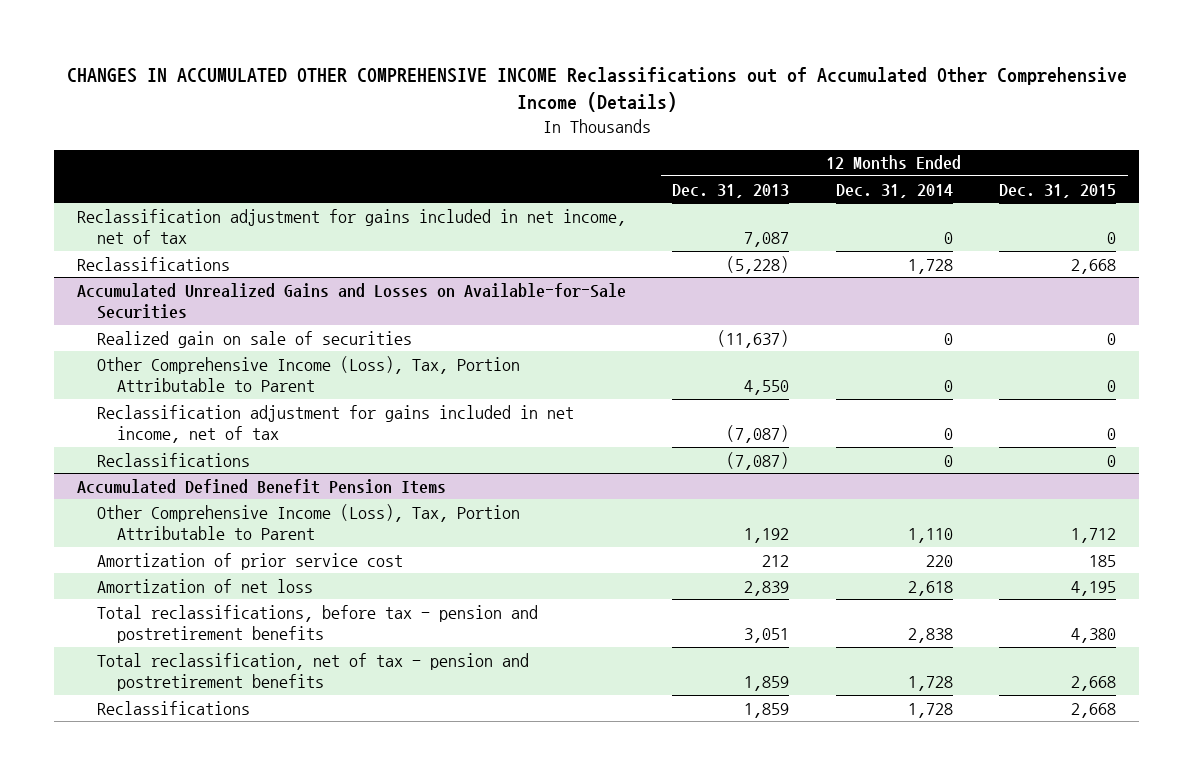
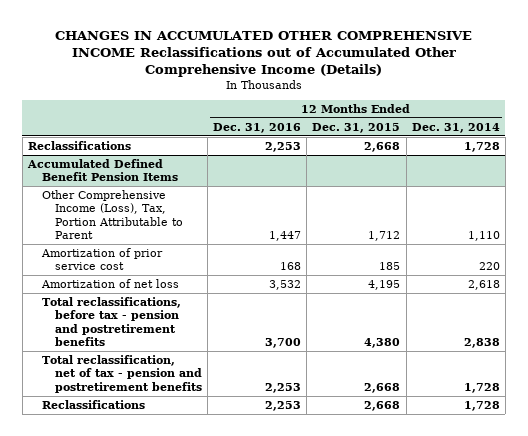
[672,183,790,198] Dec. 31, 2013 -> none
none -> [213,122,302,133] Dec. 31, 2016
[77,208,627,245] Reclassification adjustment for gains included in net income, net of tax -> none
[77,282,627,320] Accumulated Unrealized Gains and Losses on Available-for-Sale Securities -> none
[96,330,412,348] Realized gain on sale of securities -> none
[96,355,520,393] Other Comprehensive Income (Loss), Tax, Portion Attributable to Parent -> none
[96,404,574,444] Reclassification adjustment for gains included in net income, net of tax -> none
[96,452,250,467] Reclassifications -> none

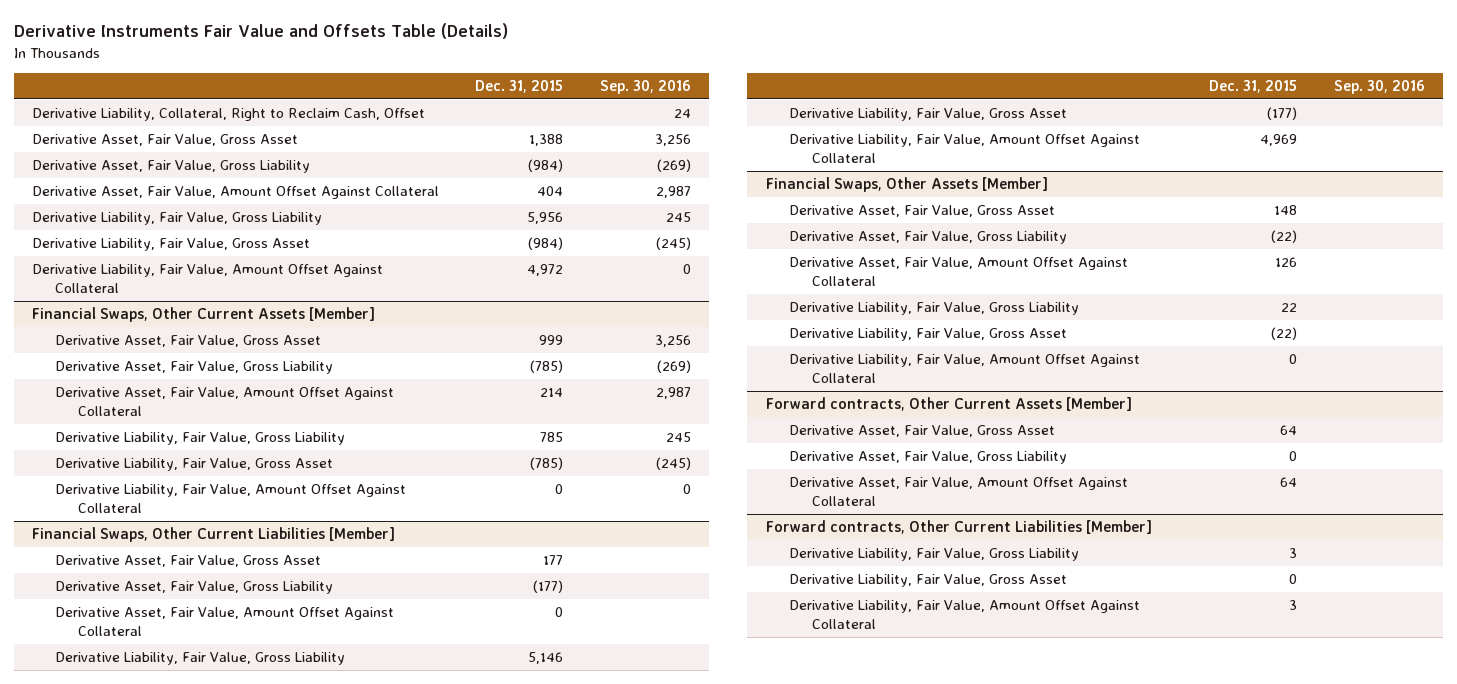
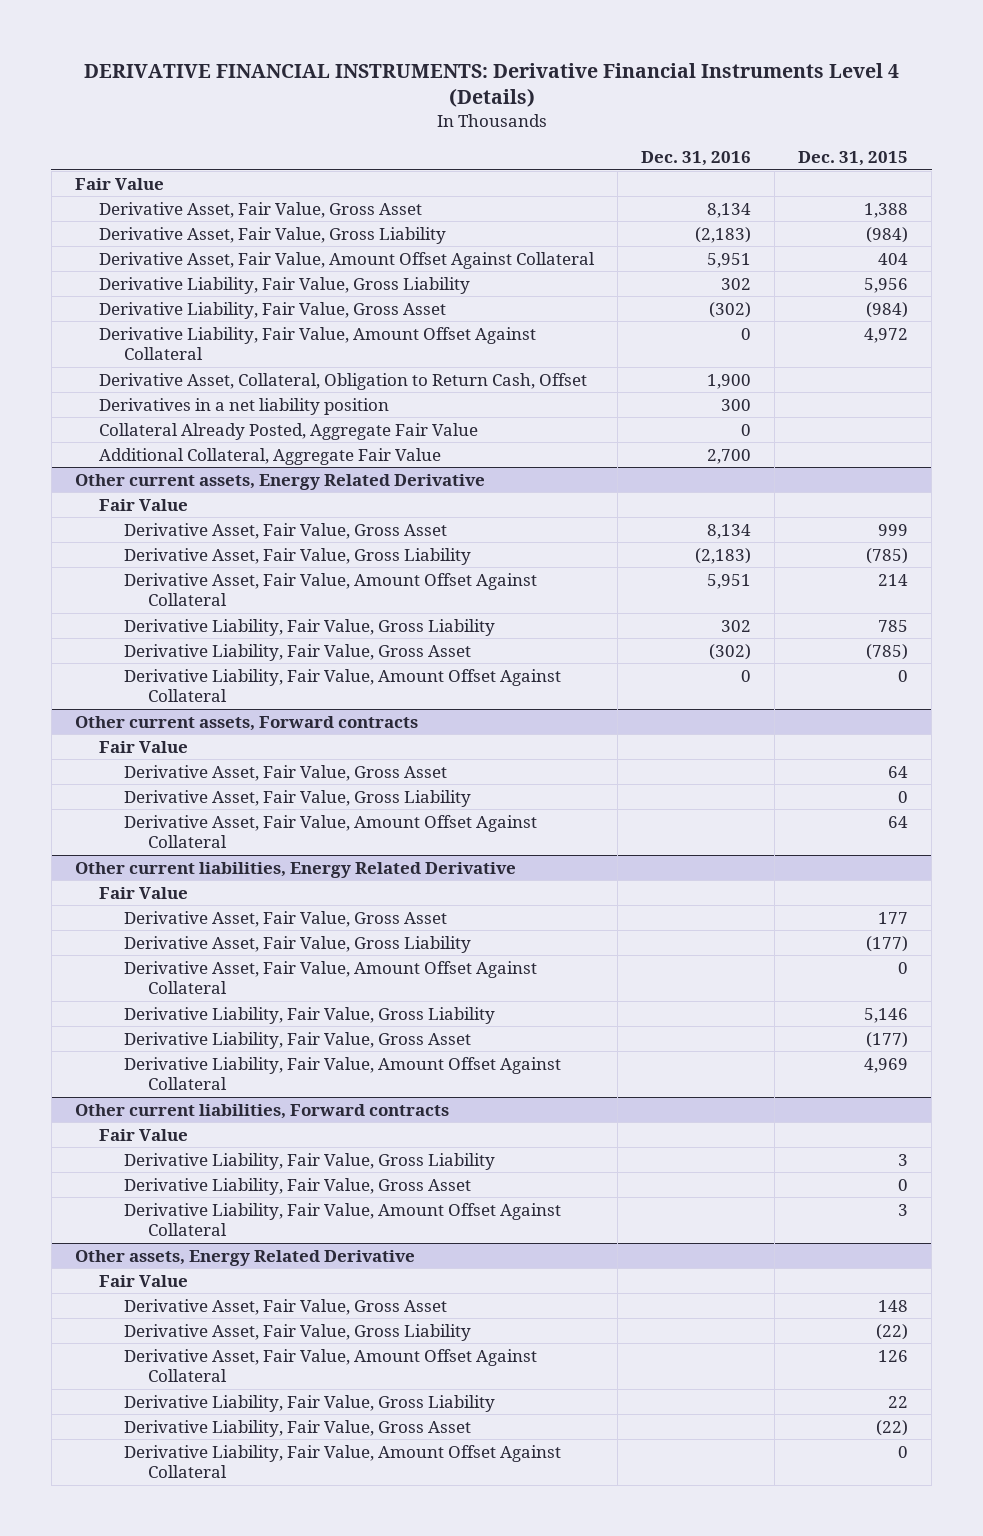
[13,23,508,40] Derivative Instruments Fair Value and Offsets Table (Details) -> [83,62,899,108] DERIVATIVE FINANCIAL INSTRUMENTS: Derivative Financial Instruments Level 4 (Details)
[600,80,692,95] Sep. 30, 2016 -> none
none -> [641,151,752,167] Dec. 31, 2016
[31,108,425,122] Derivative Liability, Collateral, Right to Reclaim Cash, Offset -> none
none -> [74,177,164,190] Fair Value
[31,307,375,323] Financial Swaps, Other Current Assets [Member] -> none
none -> [99,372,588,390] Derivative Asset, Collateral, Obligation to Return Cash, Offset
none -> [99,397,390,415] Derivatives in a net liability position
none -> [99,422,479,440] Collateral Already Posted, Aggregate Fair Value
none -> [99,447,442,465] Additional Collateral, Aggregate Fair Value
none -> [74,473,485,490] Other current assets, Energy Related Derivative
none -> [99,498,189,511] Fair Value
[31,527,395,543] Financial Swaps, Other Current Liabilities [Member] -> none
none -> [74,715,418,731] Other current assets, Forward contracts
none -> [99,740,189,753] Fair Value
none -> [123,764,447,781] Derivative Asset, Fair Value, Gross Asset
none -> [123,789,471,807] Derivative Asset, Fair Value, Gross Liability
none -> [123,814,537,849] Derivative Asset, Fair Value, Amount Offset Against Collateral
none -> [74,861,516,878] Other current liabilities, Energy Related Derivative
none -> [99,886,189,899] Fair Value
[765,177,1048,193] Financial Swaps, Other Assets [Member] -> none
none -> [74,1103,449,1119] Other current liabilities, Forward contracts
none -> [99,1128,189,1141] Fair Value
none -> [123,1152,495,1170] Derivative Liability, Fair Value, Gross Liability
none -> [123,1177,471,1195] Derivative Liability, Fair Value, Gross Asset
none -> [123,1202,561,1237] Derivative Liability, Fair Value, Amount Offset Against Collateral
none -> [74,1249,415,1266] Other assets, Energy Related Derivative
none -> [99,1274,189,1287] Fair Value
[765,397,1132,412] Forward contracts, Other Current Assets [Member] -> none
[788,425,1055,438] Derivative Asset, Fair Value, Gross Asset -> none
[788,451,1067,465] Derivative Asset, Fair Value, Gross Liability -> none
[788,477,1128,507] Derivative Asset, Fair Value, Amount Offset Against Collateral -> none
[765,520,1152,535] Forward contracts, Other Current Liabilities [Member] -> none
[788,548,1079,562] Derivative Liability, Fair Value, Gross Liability -> none
[788,574,1067,588] Derivative Liability, Fair Value, Gross Asset -> none
[788,600,1140,630] Derivative Liability, Fair Value, Amount Offset Against Collateral -> none

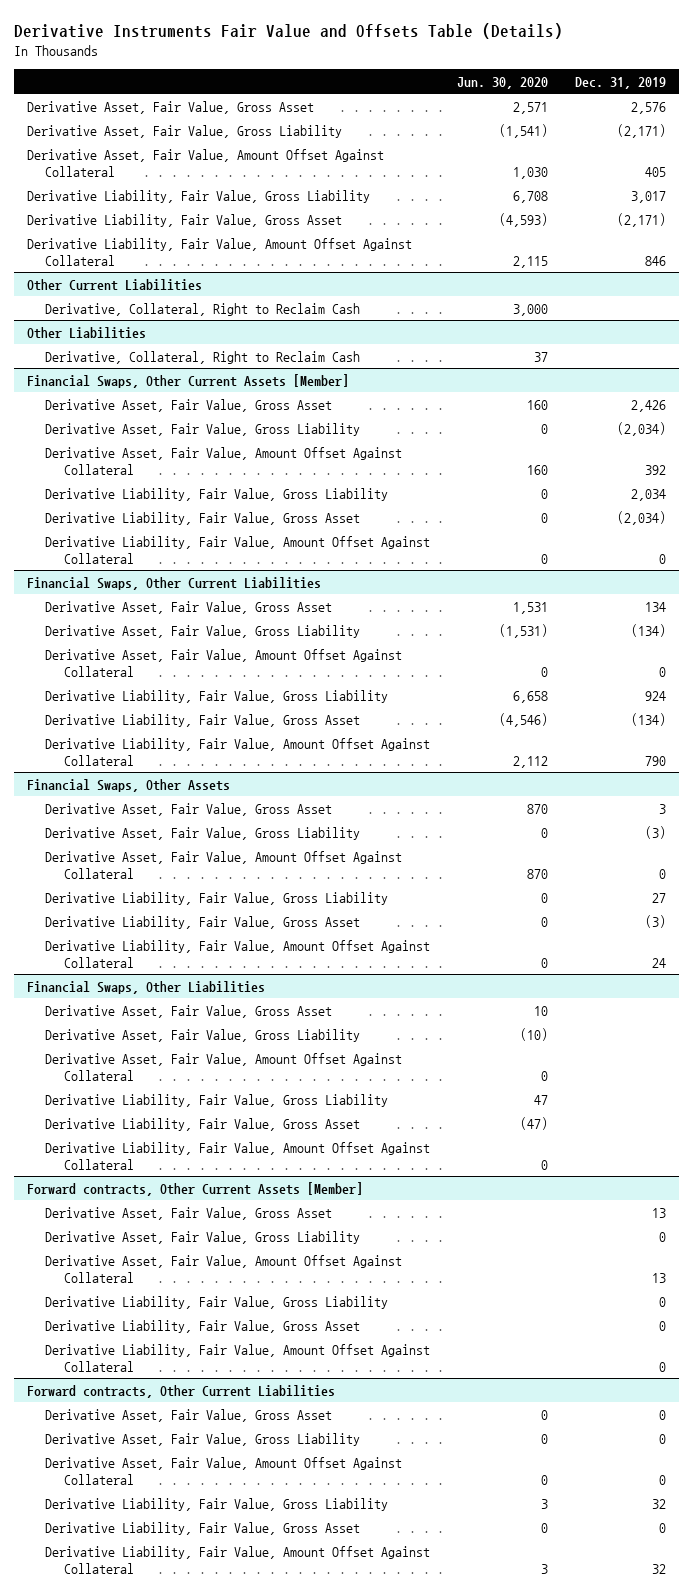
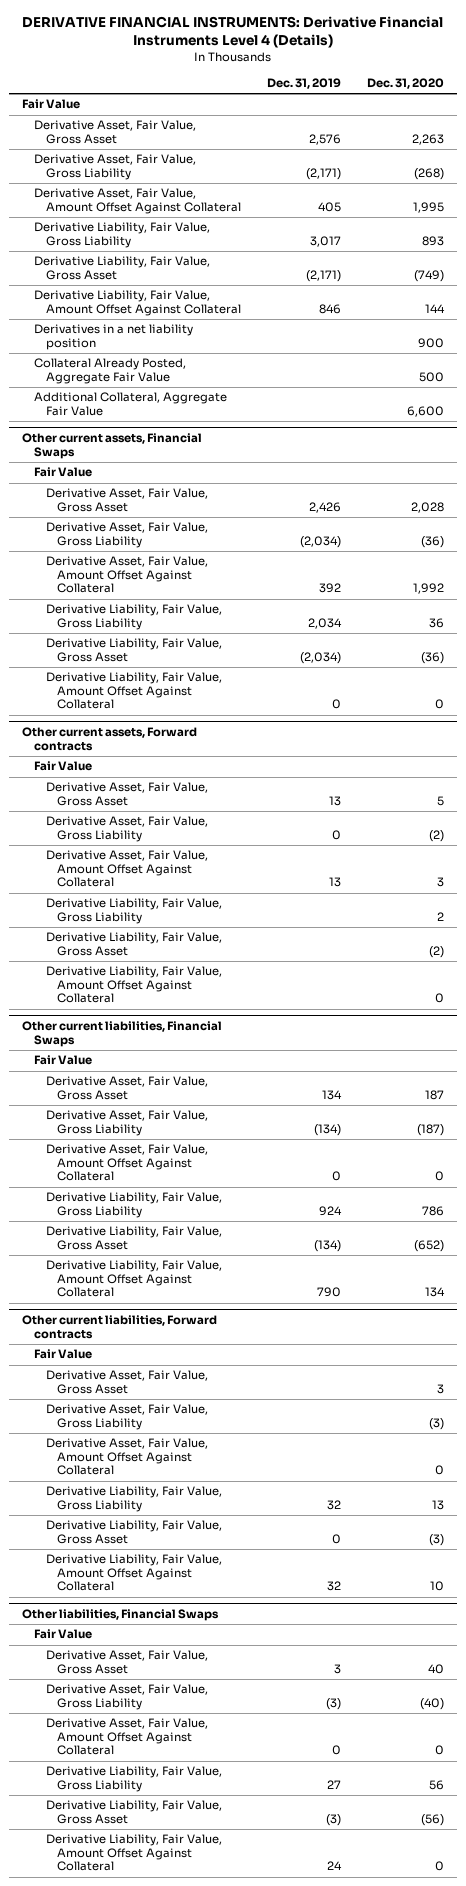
[13,22,563,39] Derivative Instruments Fair Value and Offsets Table (Details) -> [21,16,443,49] DERIVATIVE FINANCIAL INSTRUMENTS: Derivative Financial Instruments Level 4 (Details)
[457,76,549,89] Jun. 30, 2020 -> none
none -> [366,78,444,90] Dec. 31, 2020
none -> [22,99,81,110] Fair Value
[27,278,203,291] Other Current Liabilities -> none
[45,302,361,316] Derivative, Collateral, Right to Reclaim Cash -> none
[27,326,147,339] Other Liabilities -> none
[45,350,361,364] Derivative, Collateral, Right to Reclaim Cash -> none
none -> [33,324,193,350] Derivatives in a net liability position
none -> [33,358,186,384] Collateral Already Posted, Aggregate Fair Value
none -> [33,392,227,416] Additional Collateral, Aggregate Fair Value
[27,373,350,388] Financial Swaps, Other Current Assets [Member] -> [22,433,203,459] Other current assets, Financial Swaps
none -> [33,467,92,478] Fair Value
none -> [22,727,198,751] Other current assets, Forward contracts
none -> [33,761,92,772] Fair Value
none -> [45,782,208,806] Derivative Asset, Fair Value, Gross Asset
none -> [45,816,208,842] Derivative Asset, Fair Value, Gross Liability
none -> [45,850,208,888] Derivative Asset, Fair Value, Amount Offset Against Collateral
none -> [45,898,222,924] Derivative Liability, Fair Value, Gross Liability
none -> [45,932,222,956] Derivative Liability, Fair Value, Gross Asset
none -> [45,966,222,1004] Derivative Liability, Fair Value, Amount Offset Against Collateral
[27,576,322,590] Financial Swaps, Other Current Liabilities -> [22,1021,223,1047] Other current liabilities, Financial Swaps
none -> [33,1055,92,1066] Fair Value
[27,778,231,792] Financial Swaps, Other Assets -> none
[45,802,333,816] Derivative Asset, Fair Value, Gross Asset -> none
[45,826,361,840] Derivative Asset, Fair Value, Gross Liability -> none
[45,850,403,879] Derivative Asset, Fair Value, Amount Offset Against Collateral -> none
[45,891,389,905] Derivative Liability, Fair Value, Gross Liability -> none
[45,915,361,929] Derivative Liability, Fair Value, Gross Asset -> none
[45,939,431,968] Derivative Liability, Fair Value, Amount Offset Against Collateral -> none
[27,980,266,994] Financial Swaps, Other Liabilities -> none
none -> [22,1315,218,1339] Other current liabilities, Forward contracts
none -> [33,1349,92,1360] Fair Value
[45,1093,389,1107] Derivative Liability, Fair Value, Gross Liability -> none
[45,1117,361,1131] Derivative Liability, Fair Value, Gross Asset -> none
[45,1141,431,1170] Derivative Liability, Fair Value, Amount Offset Against Collateral -> none
[27,1181,364,1196] Forward contracts, Other Current Assets [Member] -> none
[45,1206,333,1220] Derivative Asset, Fair Value, Gross Asset -> none
[45,1230,361,1244] Derivative Asset, Fair Value, Gross Liability -> none
[45,1254,403,1283] Derivative Asset, Fair Value, Amount Offset Against Collateral -> none
[45,1295,389,1309] Derivative Liability, Fair Value, Gross Liability -> none
[45,1319,361,1333] Derivative Liability, Fair Value, Gross Asset -> none
[45,1343,431,1372] Derivative Liability, Fair Value, Amount Offset Against Collateral -> none
[27,1384,336,1398] Forward contracts, Other Current Liabilities -> none
[45,1408,333,1422] Derivative Asset, Fair Value, Gross Asset -> none
[45,1432,361,1446] Derivative Asset, Fair Value, Gross Liability -> none
[45,1456,403,1485] Derivative Asset, Fair Value, Amount Offset Against Collateral -> none
none -> [22,1609,220,1622] Other liabilities, Financial Swaps
none -> [33,1629,92,1640] Fair Value
none -> [45,1650,208,1674] Derivative Asset, Fair Value, Gross Asset
none -> [45,1684,208,1710] Derivative Asset, Fair Value, Gross Liability
none -> [45,1718,208,1756] Derivative Asset, Fair Value, Amount Offset Against Collateral
none -> [45,1766,222,1792] Derivative Liability, Fair Value, Gross Liability
none -> [45,1800,222,1824] Derivative Liability, Fair Value, Gross Asset
none -> [45,1834,222,1872] Derivative Liability, Fair Value, Amount Offset Against Collateral

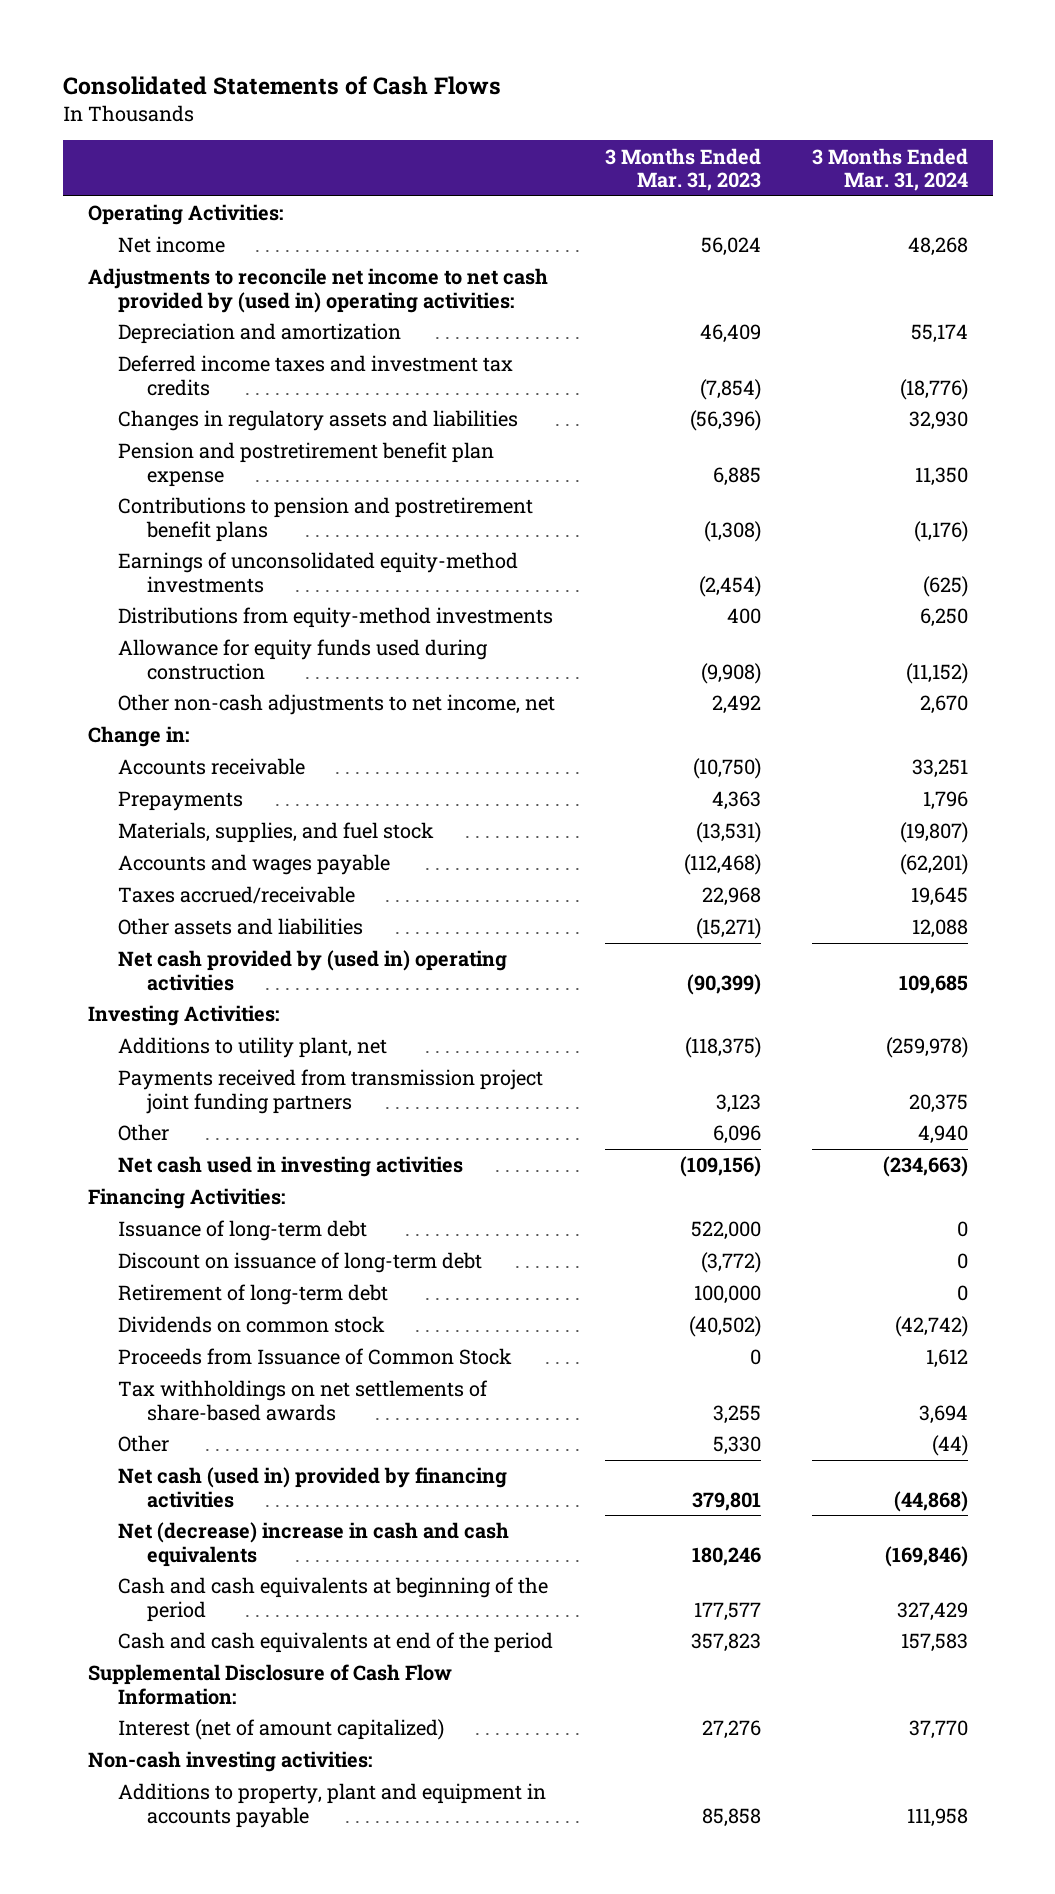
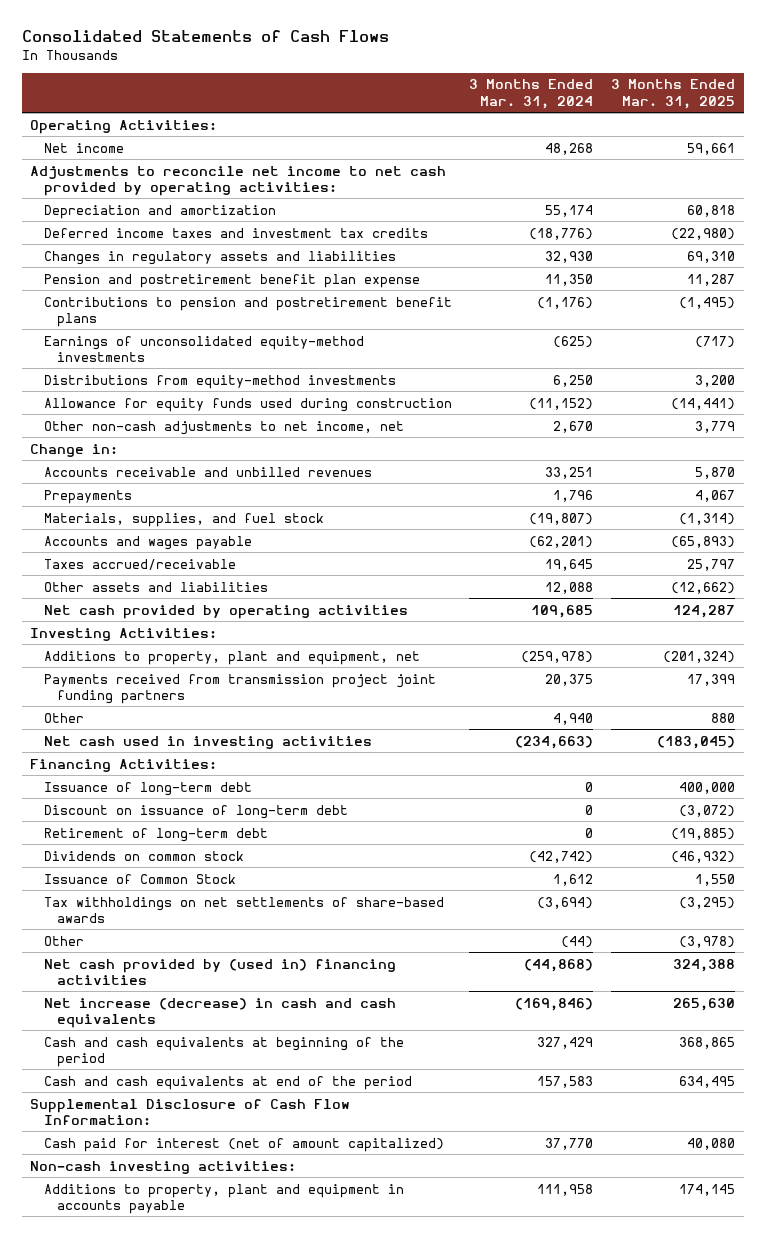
[605,147,762,192] 3 Months Ended Mar. 31, 2023 -> none
none -> [611,79,736,109] 3 Months Ended Mar. 31, 2025
[87,268,548,313] Adjustments to reconcile net income to net cash provided by (used in) operating activities: -> [30,165,447,196] Adjustments to reconcile net income to net cash provided by operating activities:
[117,758,305,776] Accounts receivable -> [43,466,372,477] Accounts receivable and unbilled revenues
[117,950,507,991] Net cash provided by (used in) operating activities -> [43,604,408,619] Net cash provided by operating activities
[117,1037,387,1059] Additions to utility plant, net -> [43,650,420,665] Additions to property, plant and equipment, net
[117,1348,512,1366] Proceeds from Issuance of Common Stock -> [43,873,236,884] Issuance of Common Stock
[918,1404,968,1424] 3,694 -> [537,896,594,909] (3,694)
[117,1467,507,1508] Net cash (used in) provided by financing activities -> [43,958,396,985] Net cash provided by (used in) financing activities
[117,1522,509,1567] Net (decrease) increase in cash and cash equivalents -> [43,997,396,1028] Net increase (decrease) in cash and cash equivalents
[117,1719,444,1741] Interest (net of amount capitalized) -> [43,1137,444,1152] Cash paid for interest (net of amount capitalized)

